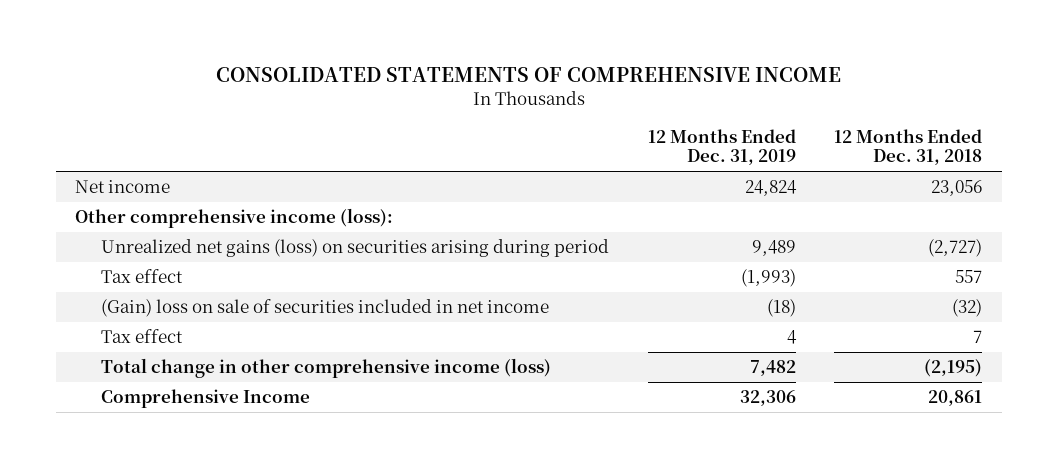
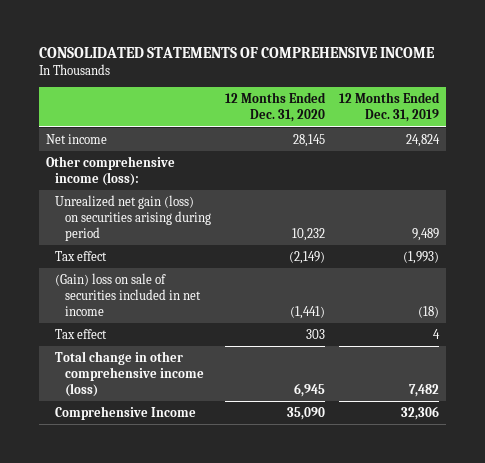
[834,128,983,166] 12 Months Ended Dec. 31, 2018 -> none
none -> [224,92,326,123] 12 Months Ended Dec. 31, 2020
[101,238,610,257] Unrealized net gains (loss) on securities arising during period -> [55,194,211,242] Unrealized net gain (loss) on securities arising during period

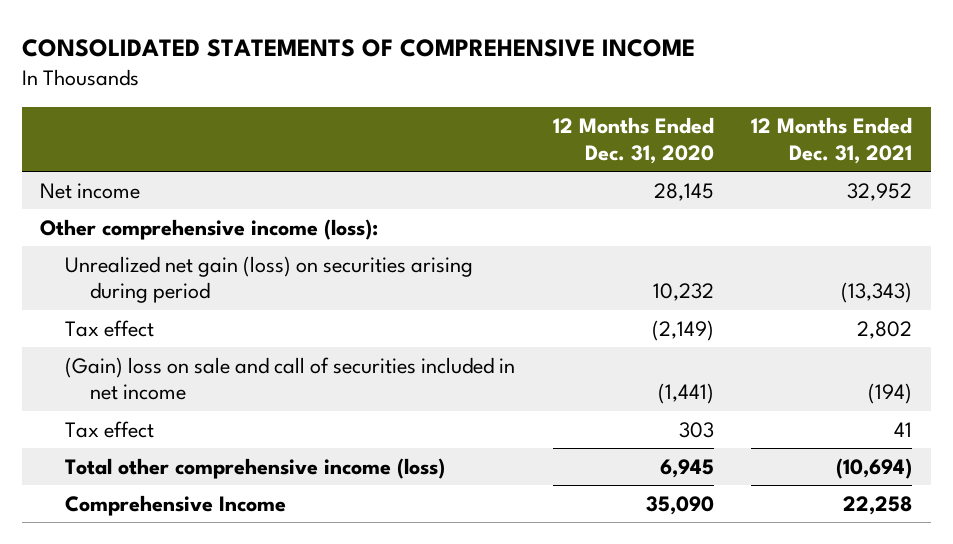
[338,92,440,123] 12 Months Ended Dec. 31, 2019 -> none
none -> [751,117,913,164] 12 Months Ended Dec. 31, 2021
[55,272,201,317] (Gain) loss on sale of securities included in net income -> [65,356,516,401] (Gain) loss on sale and call of securities included in net income
[55,350,204,398] Total change in other comprehensive income (loss) -> [65,457,446,479] Total other comprehensive income (loss)

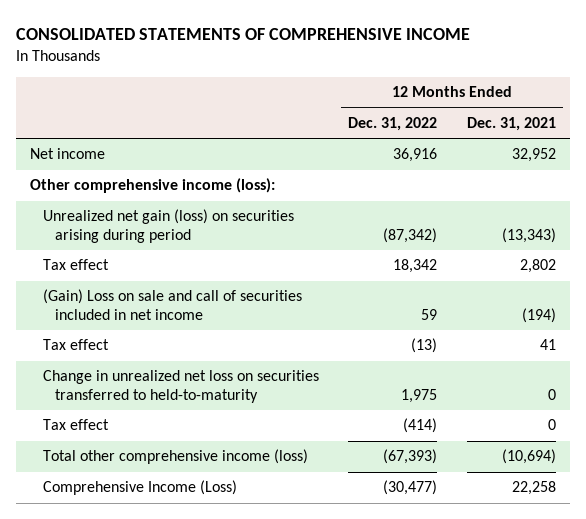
[552,117,714,164] 12 Months Ended Dec. 31, 2020 -> none
none -> [348,116,438,131] Dec. 31, 2022
[65,356,516,401] (Gain) loss on sale and call of securities included in net income -> [42,289,302,321] (Gain) Loss on sale and call of securities included in net income
none -> [42,370,319,404] Change in unrealized net loss on securities transferred to held-to-maturity
none -> [42,419,109,431] Tax effect
[65,494,287,516] Comprehensive Income -> [42,480,237,496] Comprehensive Income (Loss)

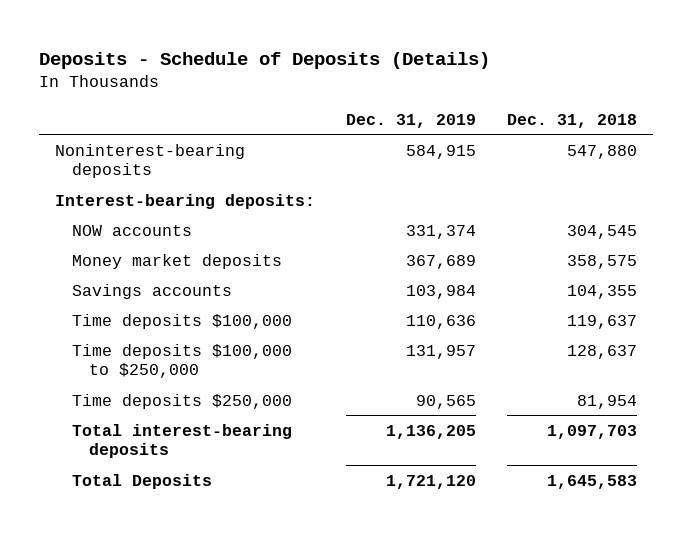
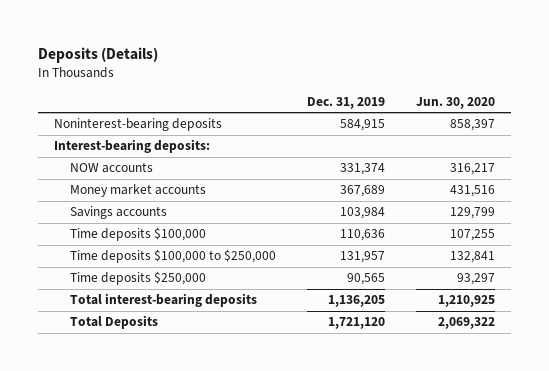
[38,51,490,69] Deposits - Schedule of Deposits (Details) -> [38,46,159,63] Deposits (Details)
[507,113,638,128] Dec. 31, 2018 -> none
none -> [416,96,496,109] Jun. 30, 2020
[71,253,282,269] Money market deposits -> [69,184,206,198] Money market accounts

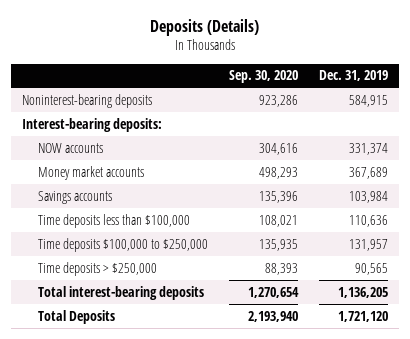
[416,96,496,109] Jun. 30, 2020 -> none
none -> [228,70,298,84] Sep. 30, 2020
[69,227,206,242] Time deposits $100,000 -> [37,213,190,228] Time deposits less than $100,000
[69,271,206,286] Time deposits $250,000 -> [37,261,157,276] Time deposits > $250,000

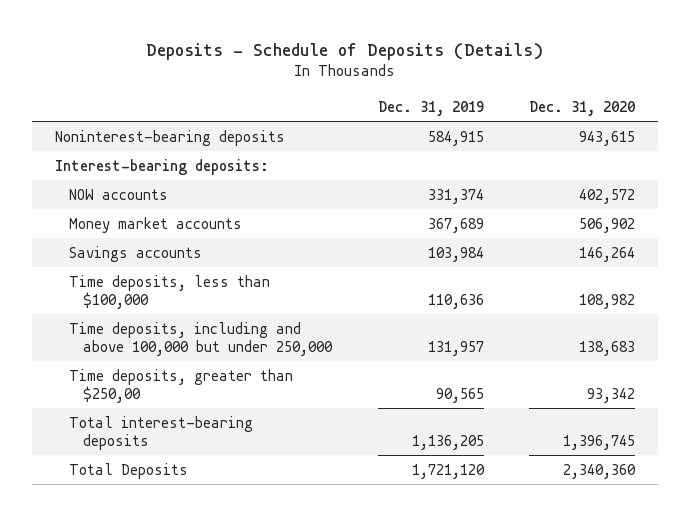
[150,19,260,37] Deposits (Details) -> [146,43,544,61] Deposits - Schedule of Deposits (Details)
[228,70,298,84] Sep. 30, 2020 -> none
none -> [529,100,636,116] Dec. 31, 2020
[37,213,190,228] Time deposits less than $100,000 -> [69,274,271,309] Time deposits, less than $100,000
[37,237,208,252] Time deposits $100,000 to $250,000 -> [69,321,334,356] Time deposits, including and above 100,000 but under 250,000
[37,261,157,276] Time deposits > $250,000 -> [69,368,294,403] Time deposits, greater than $250,00

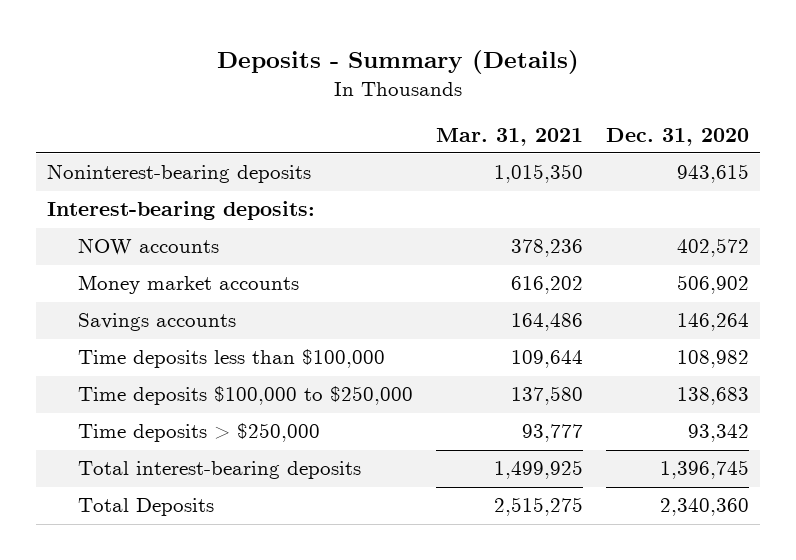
[146,43,544,61] Deposits - Schedule of Deposits (Details) -> [217,49,580,74] Deposits - Summary (Details)
[377,100,484,116] Dec. 31, 2019 -> none
none -> [435,127,583,146] Mar. 31, 2021
[69,274,271,309] Time deposits, less than $100,000 -> [77,349,385,369] Time deposits less than $100,000
[69,321,334,356] Time deposits, including and above 100,000 but under 250,000 -> [77,386,413,406] Time deposits $100,000 to $250,000
[69,368,294,403] Time deposits, greater than $250,00 -> [77,423,320,443] Time deposits > $250,000

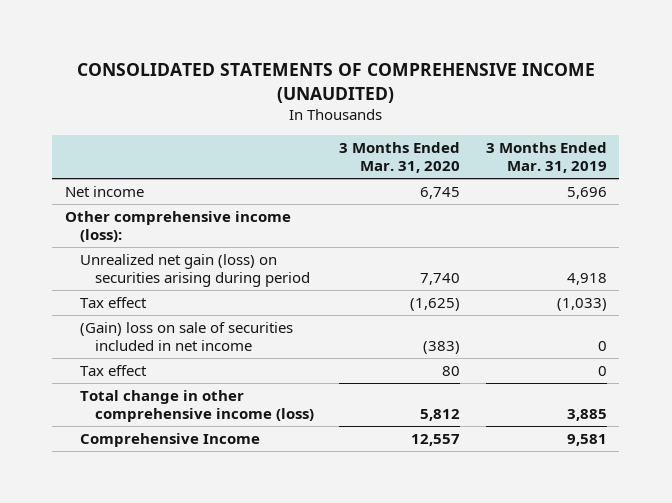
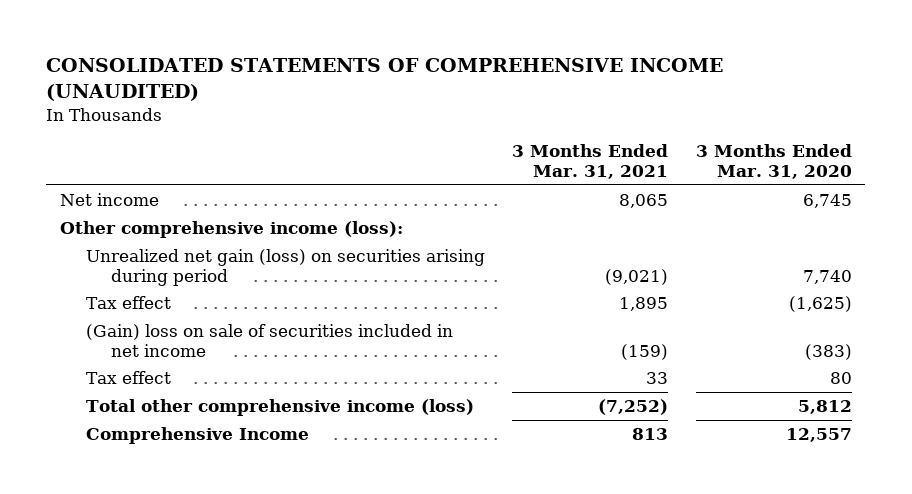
[485,142,607,174] 3 Months Ended Mar. 31, 2019 -> none
none -> [512,144,669,179] 3 Months Ended Mar. 31, 2021
[79,389,314,423] Total change in other comprehensive income (loss) -> [85,399,474,417] Total other comprehensive income (loss)

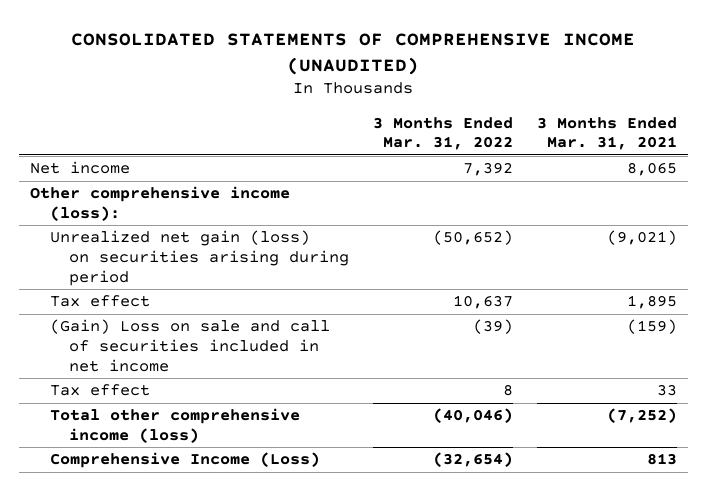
[695,144,852,179] 3 Months Ended Mar. 31, 2020 -> none
none -> [372,116,513,151] 3 Months Ended Mar. 31, 2022
[85,324,453,357] (Gain) loss on sale of securities included in net income -> [49,319,330,372] (Gain) Loss on sale and call of securities included in net income
[85,427,309,445] Comprehensive Income -> [49,452,320,469] Comprehensive Income (Loss)

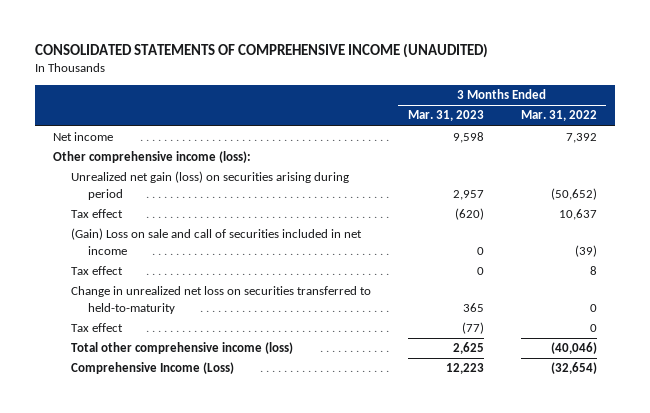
[536,116,677,151] 3 Months Ended Mar. 31, 2021 -> none
none -> [407,110,484,122] Mar. 31, 2023
none -> [70,286,371,314] Change in unrealized net loss on securities transferred to held-to-maturity
none -> [70,323,123,333] Tax effect

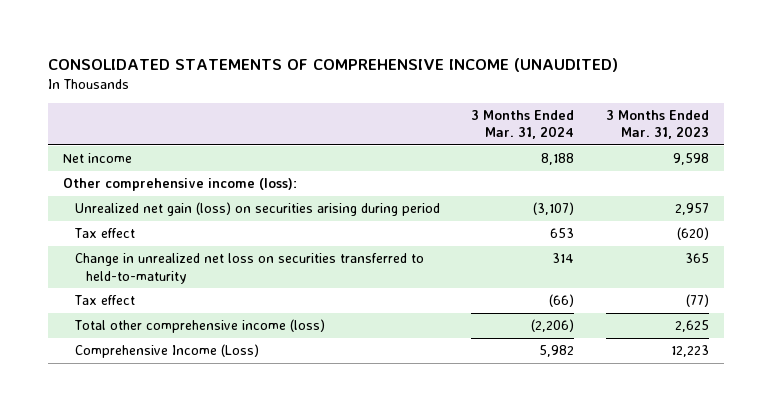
[520,110,597,122] Mar. 31, 2022 -> none
none -> [471,110,575,140] 3 Months Ended Mar. 31, 2024
[70,228,362,255] (Gain) Loss on sale and call of securities included in net income -> none
[70,266,123,276] Tax effect -> none

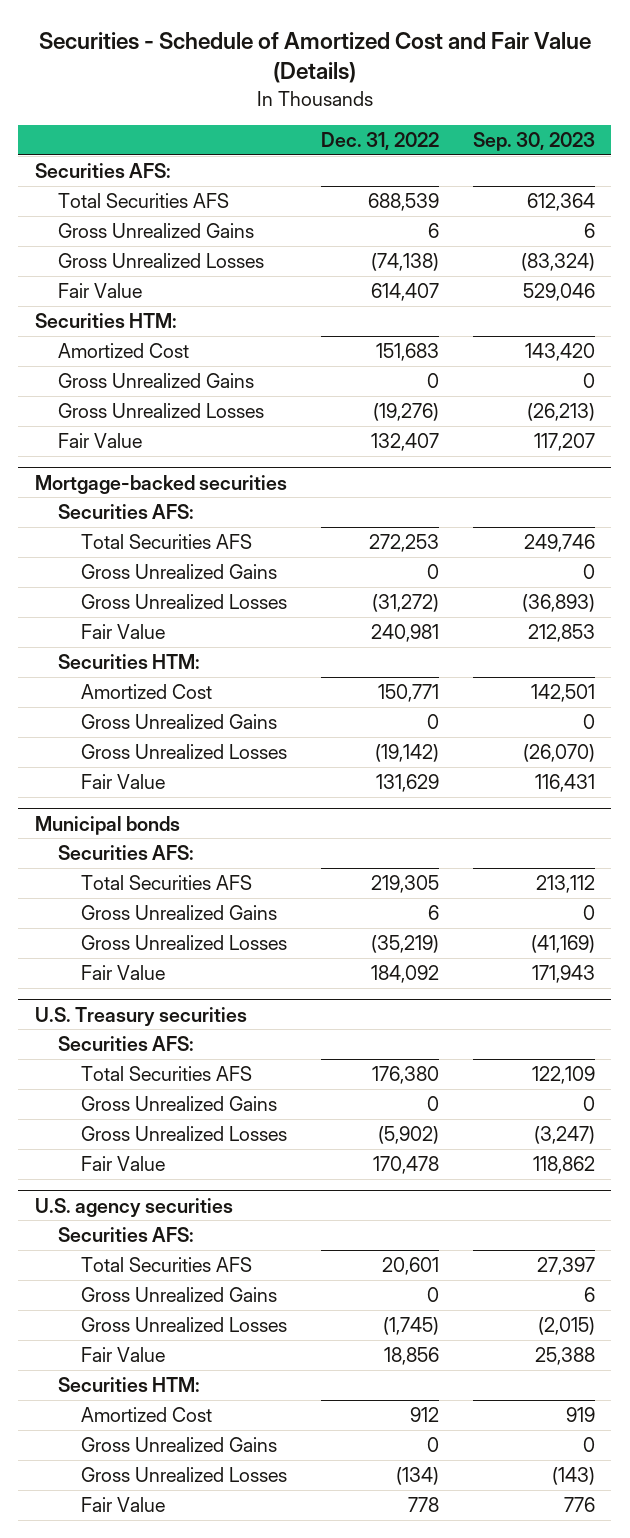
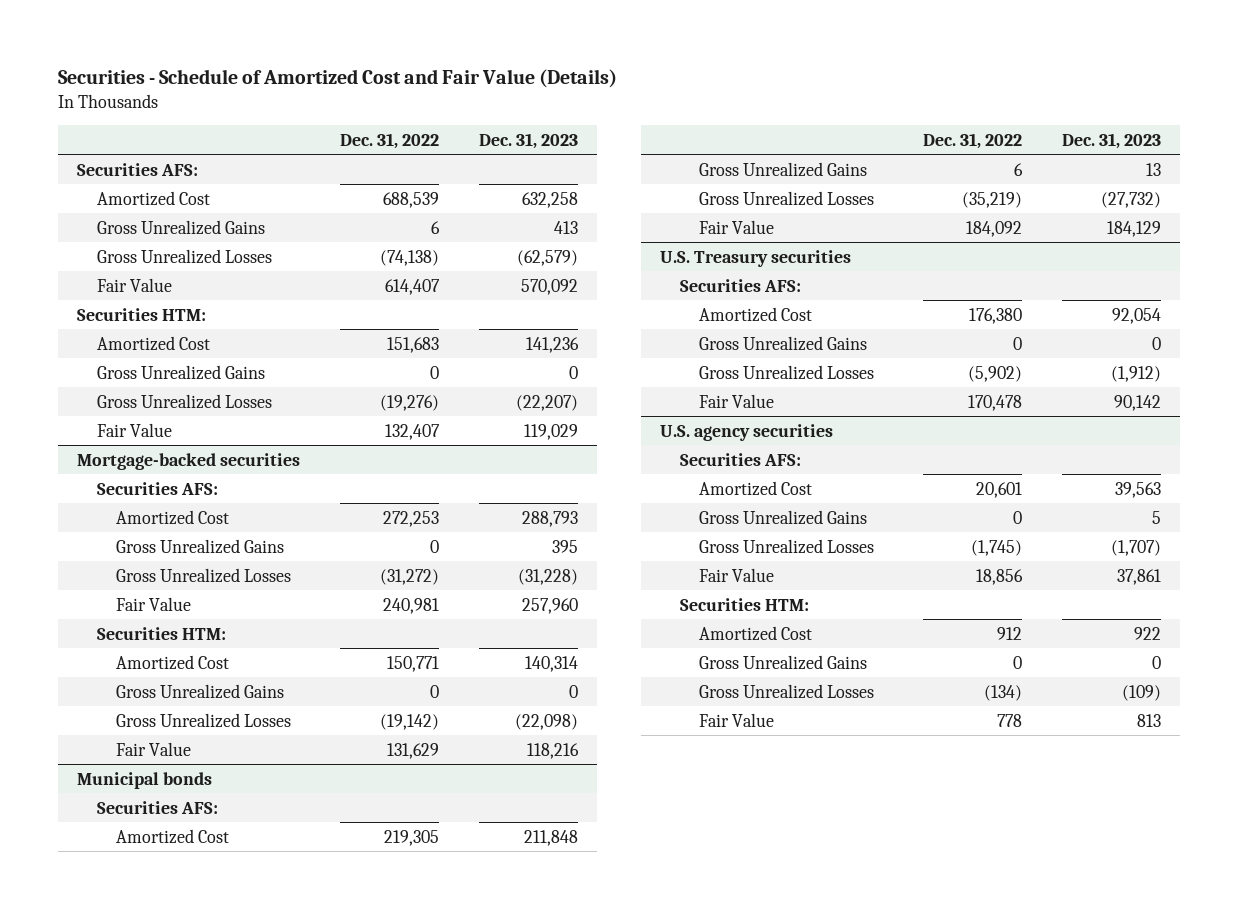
[472,132,595,152] Sep. 30, 2023 -> none
none -> [478,132,578,149] Dec. 31, 2023
[58,193,230,209] Total Securities AFS -> [96,190,210,206] Amortized Cost
[81,534,253,550] Total Securities AFS -> [115,509,229,525] Amortized Cost
[81,875,253,891] Total Securities AFS -> [115,828,229,844] Amortized Cost
[81,1066,253,1082] Total Securities AFS -> [698,306,812,322] Amortized Cost
[81,1257,253,1273] Total Securities AFS -> [698,480,812,496] Amortized Cost

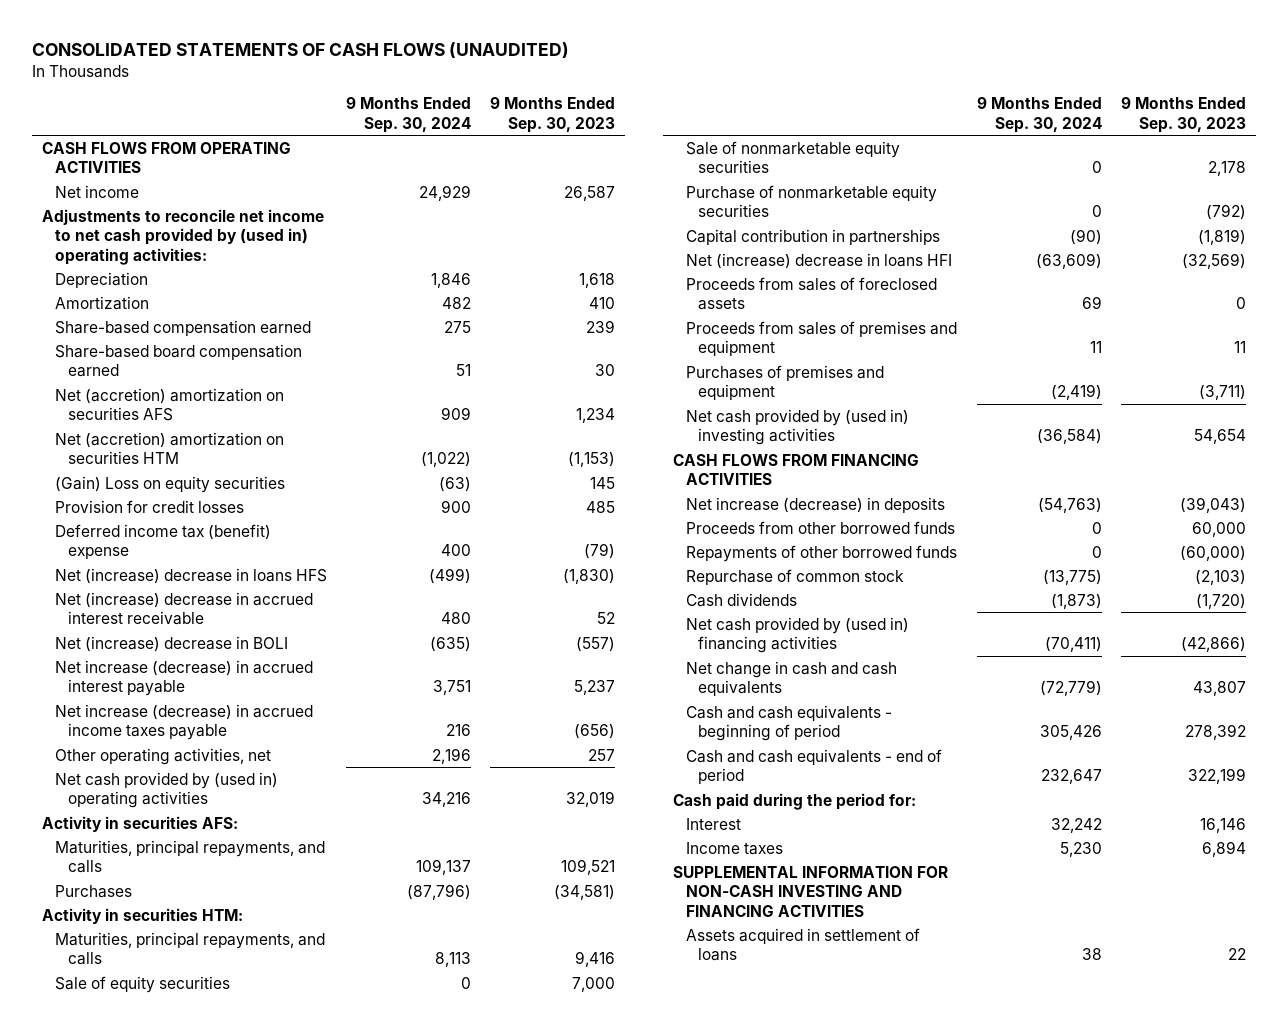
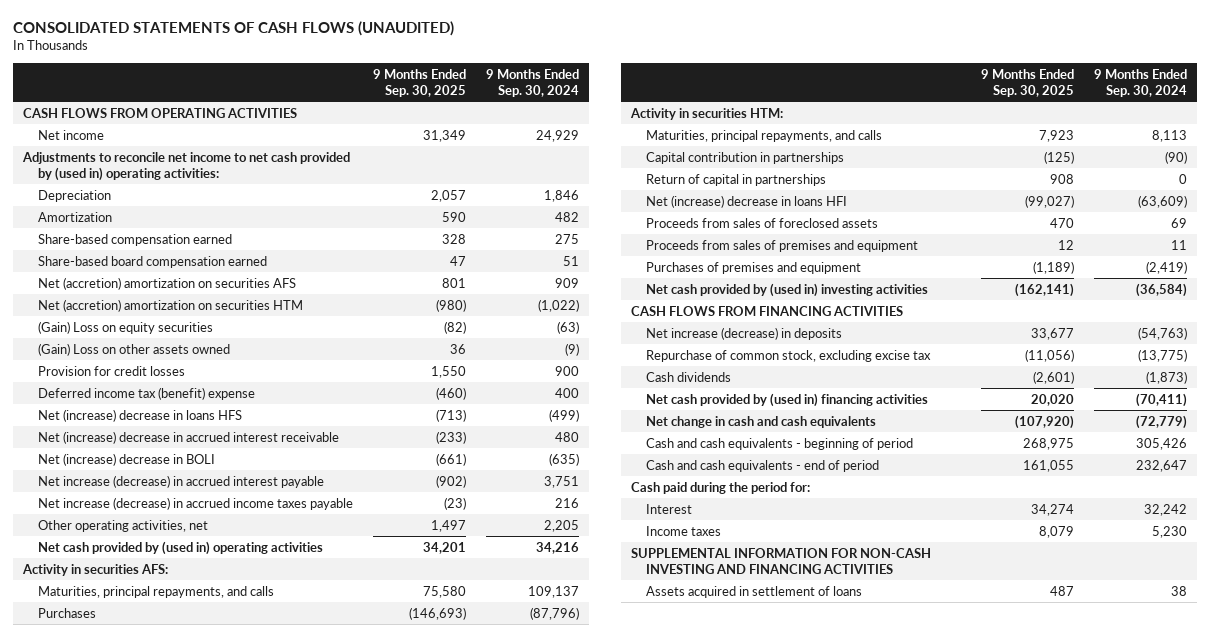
[490,97,616,133] 9 Months Ended Sep. 30, 2023 -> none
none -> [373,68,467,97] 9 Months Ended Sep. 30, 2025
none -> [38,342,231,356] (Gain) Loss on other assets owned
[432,747,472,764] 2,196 -> [543,519,579,532] 2,205
[54,975,230,993] Sale of equity securities -> none
[685,140,900,174] Sale of nonmarketable equity securities -> none
[685,184,937,218] Purchase of nonmarketable equity securities -> none
none -> [646,173,827,186] Return of capital in partnerships
[685,520,955,534] Proceeds from other borrowed funds -> none
[685,544,957,562] Repayments of other borrowed funds -> none
[685,568,904,585] Repurchase of common stock -> [646,349,932,362] Repurchase of common stock, excluding excise tax

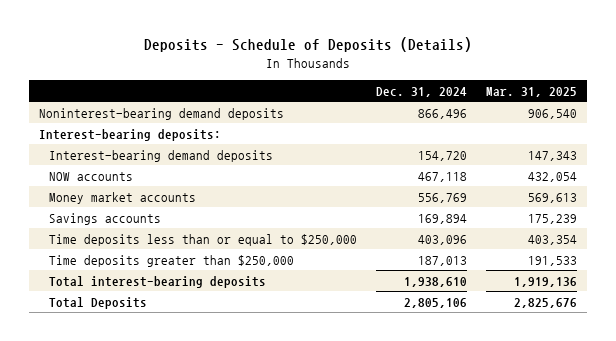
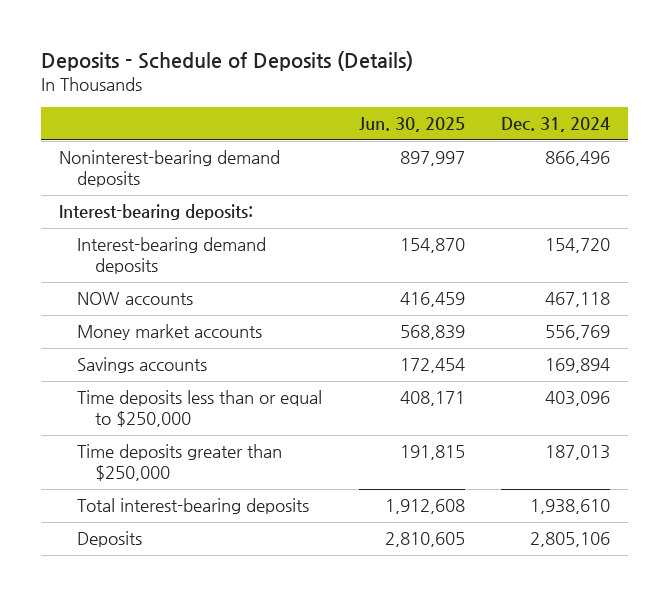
[486,86,578,97] Mar. 31, 2025 -> none
none -> [358,117,465,133] Jun. 30, 2025
[49,296,148,309] Total Deposits -> [77,531,143,548] Deposits

